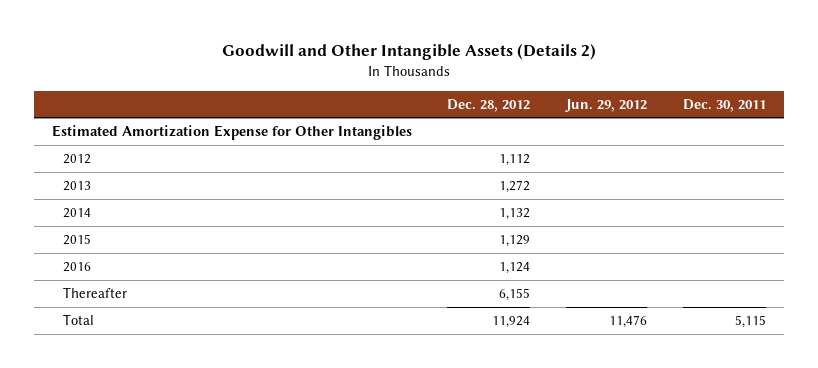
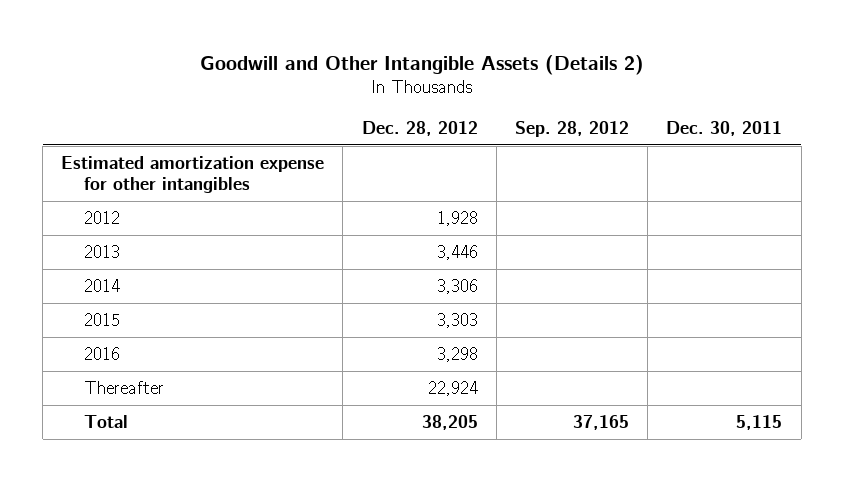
[565,98,648,112] Jun. 29, 2012 -> none
none -> [515,120,630,137] Sep. 28, 2012
[51,125,412,141] Estimated Amortization Expense for Other Intangibles -> [61,156,325,194] Estimated amortization expense for other intangibles
[499,154,531,167] 1,112 -> [436,211,478,227] 1,928
[499,180,531,194] 1,272 -> [436,245,478,261] 3,446
[499,208,531,221] 1,132 -> [436,279,478,295] 3,306
[499,235,531,248] 1,129 -> [436,313,478,329] 3,303
[499,262,531,275] 1,124 -> [436,347,478,363] 3,298
[499,288,531,302] 6,155 -> [427,381,478,397] 22,924
[492,316,531,329] 11,924 -> [421,415,478,431] 38,205

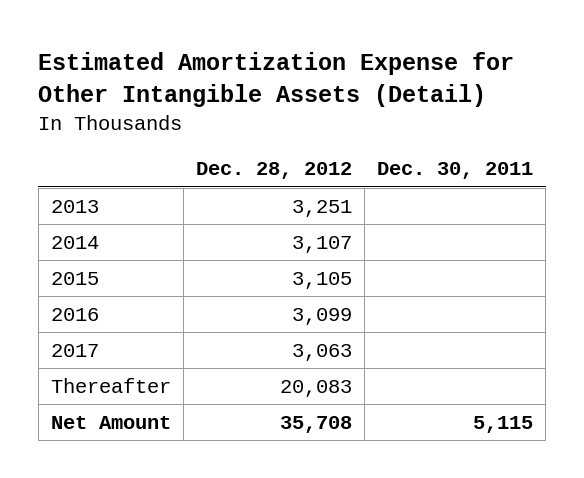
[199,54,644,75] Goodwill and Other Intangible Assets (Details 2) -> [38,52,515,108] Estimated Amortization Expense for Other Intangible Assets (Detail)
[515,120,630,137] Sep. 28, 2012 -> none
[61,156,325,194] Estimated amortization expense for other intangibles -> none
[83,211,120,225] 2012 -> none
[83,415,128,429] Total -> none
[436,245,478,261] 3,446 -> [292,199,353,217] 3,251
[436,279,478,295] 3,306 -> [292,235,353,253] 3,107
[436,313,478,329] 3,303 -> [292,271,353,289] 3,105
[436,347,478,363] 3,298 -> [292,307,353,325] 3,099
none -> [50,343,99,357] 2017
[427,381,478,397] 22,924 -> [280,379,353,397] 20,083
none -> [50,415,171,429] Net Amount

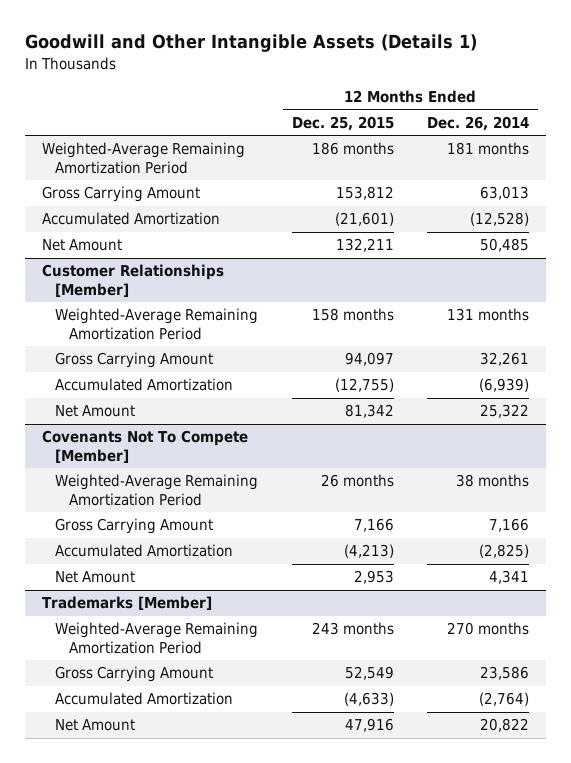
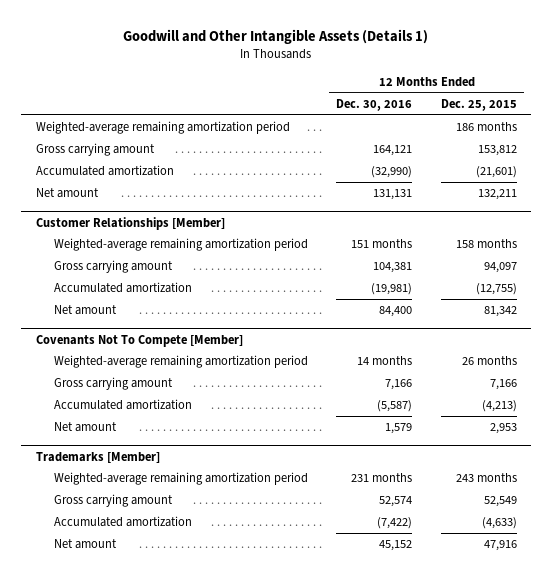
[427,115,530,131] Dec. 26, 2014 -> none
none -> [336,98,413,111] Dec. 30, 2016
[41,142,245,174] Weighted-Average Remaining Amortization Period -> [35,121,290,135] Weighted-average remaining amortization period
[41,186,200,203] Gross Carrying Amount -> [35,143,155,157] Gross carrying amount
[41,212,220,226] Accumulated Amortization -> [35,165,174,177] Accumulated amortization
[41,239,122,252] Net Amount -> [35,188,99,199] Net amount
[55,308,259,340] Weighted-Average Remaining Amortization Period -> [53,238,308,252] Weighted-average remaining amortization period
[55,352,214,369] Gross Carrying Amount -> [53,260,173,274] Gross carrying amount
[55,378,234,392] Accumulated Amortization -> [53,282,192,294] Accumulated amortization
[55,405,136,418] Net Amount -> [53,305,117,316] Net amount
[55,474,259,506] Weighted-Average Remaining Amortization Period -> [53,355,308,369] Weighted-average remaining amortization period
[55,518,214,535] Gross Carrying Amount -> [53,377,173,391] Gross carrying amount
[55,544,234,558] Accumulated Amortization -> [53,399,192,411] Accumulated amortization
[55,571,136,584] Net Amount -> [53,422,117,433] Net amount
[55,622,259,654] Weighted-Average Remaining Amortization Period -> [53,472,308,486] Weighted-average remaining amortization period
[55,666,214,683] Gross Carrying Amount -> [53,494,173,508] Gross carrying amount
[55,692,234,706] Accumulated Amortization -> [53,516,192,528] Accumulated amortization
[55,719,136,732] Net Amount -> [53,539,117,550] Net amount

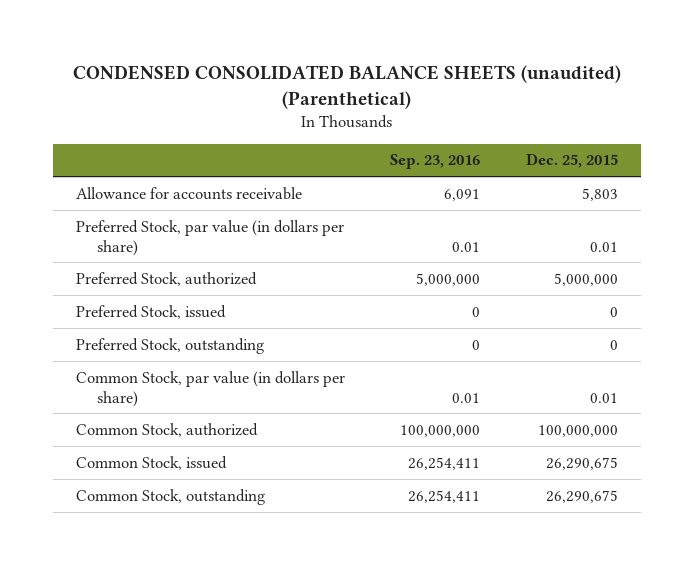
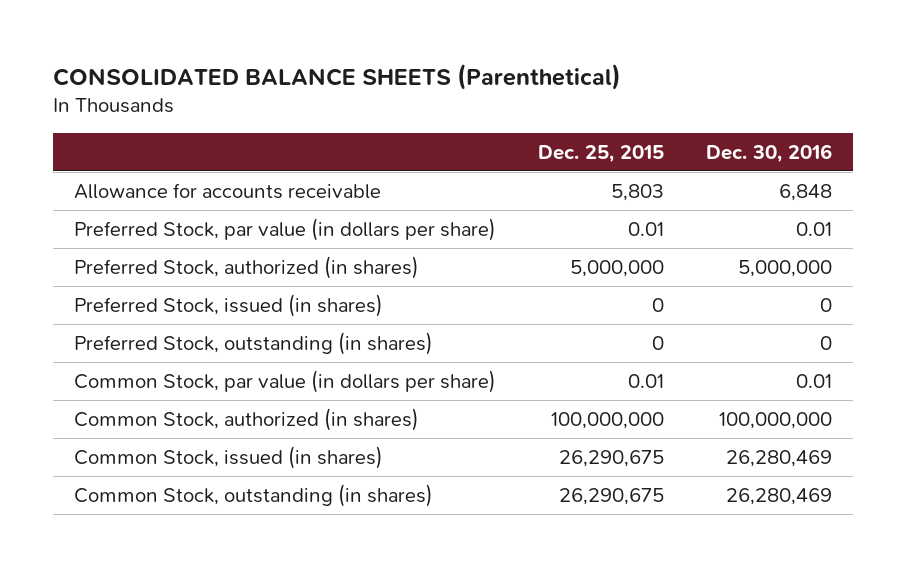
[72,64,621,109] CONDENSED CONSOLIDATED BALANCE SHEETS (unaudited) (Parenthetical) -> [52,63,621,90] CONSOLIDATED BALANCE SHEETS (Parenthetical)
[390,154,481,170] Sep. 23, 2016 -> none
none -> [706,143,833,163] Dec. 30, 2016
[75,271,257,286] Preferred Stock, authorized -> [74,256,420,280] Preferred Stock, authorized (in shares)
[75,304,226,319] Preferred Stock, issued -> [74,294,384,318] Preferred Stock, issued (in shares)
[75,337,264,354] Preferred Stock, outstanding -> [74,332,434,356] Preferred Stock, outstanding (in shares)
[75,422,258,437] Common Stock, authorized -> [74,408,420,432] Common Stock, authorized (in shares)
[75,455,227,470] Common Stock, issued -> [74,446,384,470] Common Stock, issued (in shares)
[75,488,265,505] Common Stock, outstanding -> [74,484,434,508] Common Stock, outstanding (in shares)

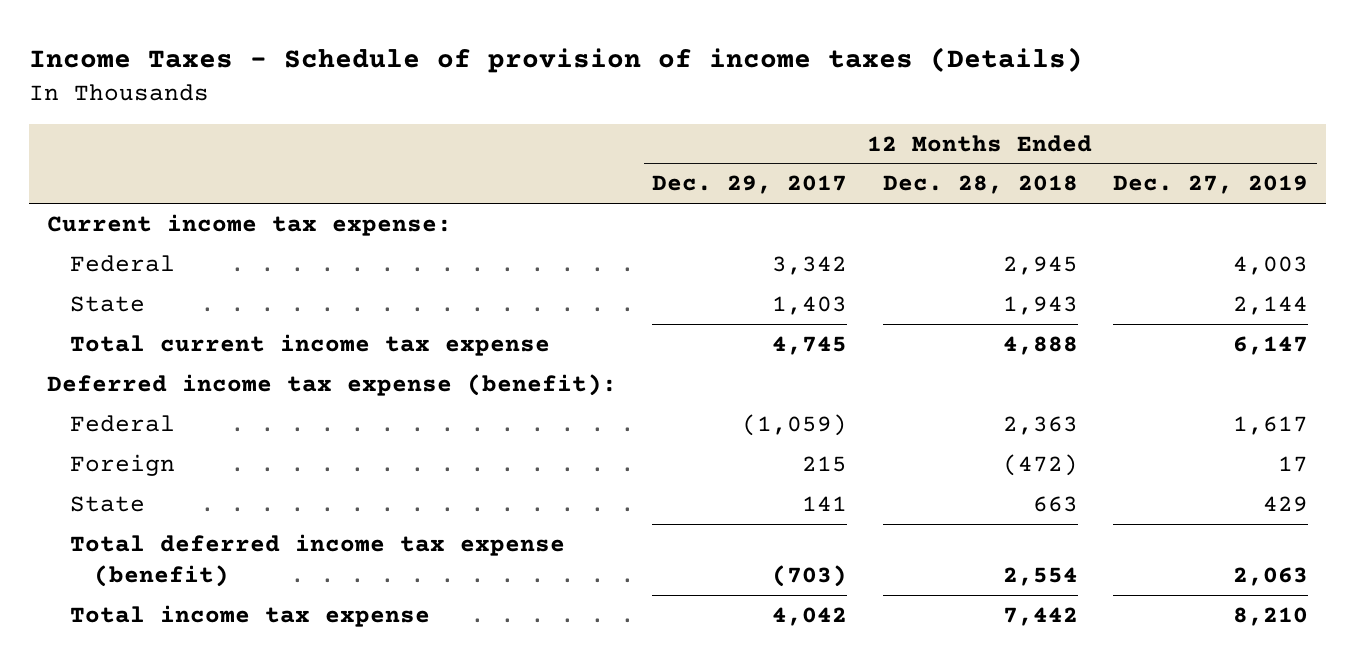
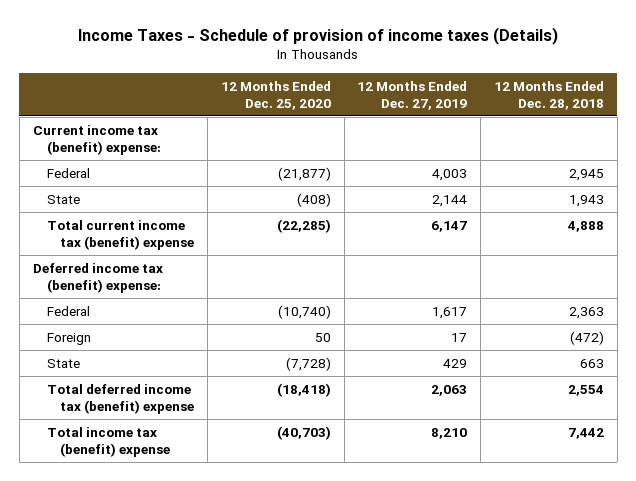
[652,175,848,195] Dec. 29, 2017 -> none
none -> [220,80,331,110] 12 Months Ended Dec. 25, 2020
[46,213,452,236] Current income tax expense: -> [32,125,161,155] Current income tax (benefit) expense:
[70,333,551,356] Total current income tax expense -> [46,220,195,250] Total current income tax (benefit) expense
[46,373,617,396] Deferred income tax expense (benefit): -> [32,263,163,293] Deferred income tax (benefit) expense:
[70,533,566,587] Total deferred income tax expense (benefit) -> [46,384,195,414] Total deferred income tax (benefit) expense
[70,604,431,627] Total income tax expense -> [46,427,171,457] Total income tax (benefit) expense

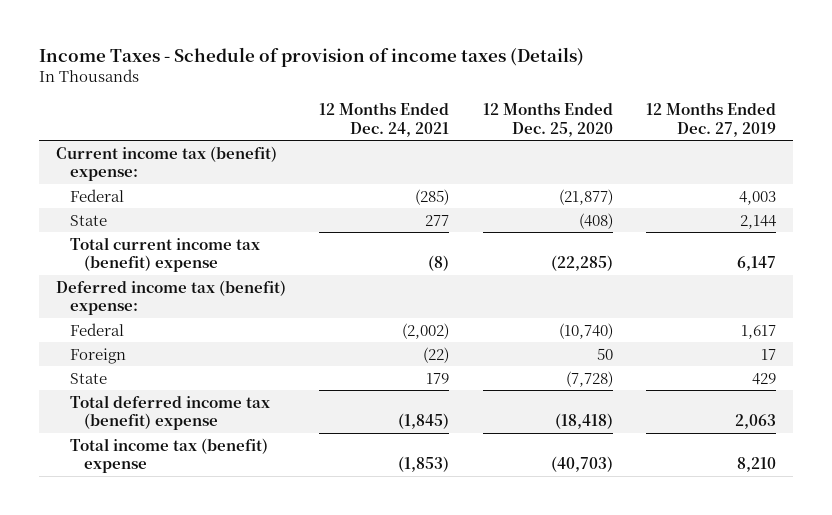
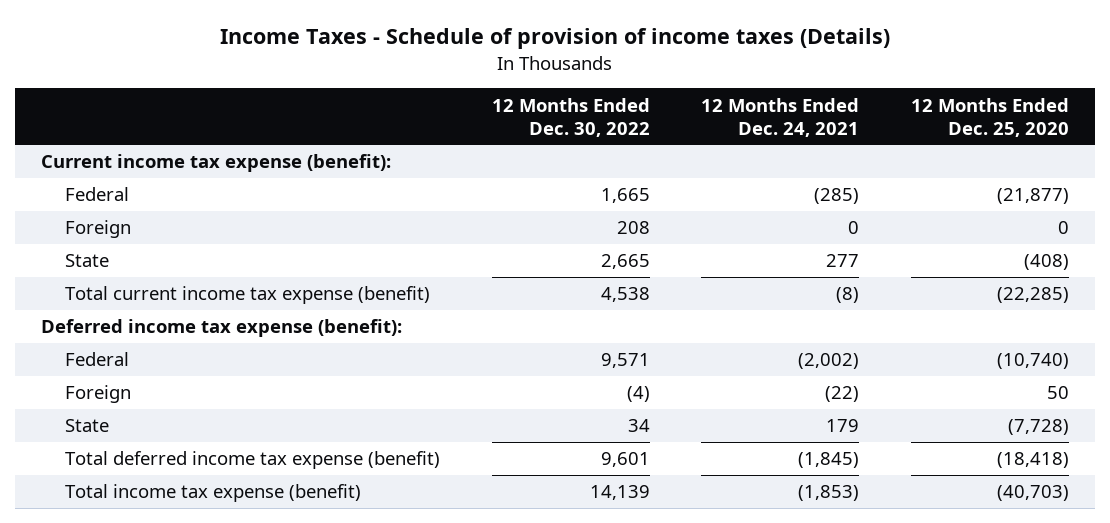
[646,101,777,137] 12 Months Ended Dec. 27, 2019 -> none
none -> [491,97,650,137] 12 Months Ended Dec. 30, 2022
[56,145,278,182] Current income tax (benefit) expense: -> [41,154,392,173] Current income tax expense (benefit):
none -> [65,220,132,239] Foreign
[69,236,260,273] Total current income tax (benefit) expense -> [65,286,431,305] Total current income tax expense (benefit)
[56,279,287,316] Deferred income tax (benefit) expense: -> [41,319,403,338] Deferred income tax expense (benefit):
[69,394,270,431] Total deferred income tax (benefit) expense -> [65,451,441,470] Total deferred income tax expense (benefit)
[69,437,268,474] Total income tax (benefit) expense -> [65,484,362,503] Total income tax expense (benefit)

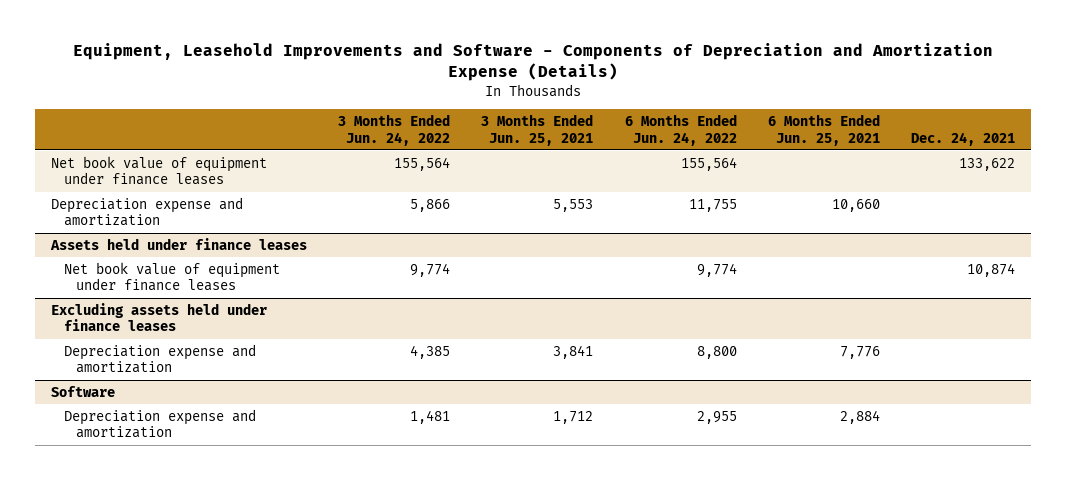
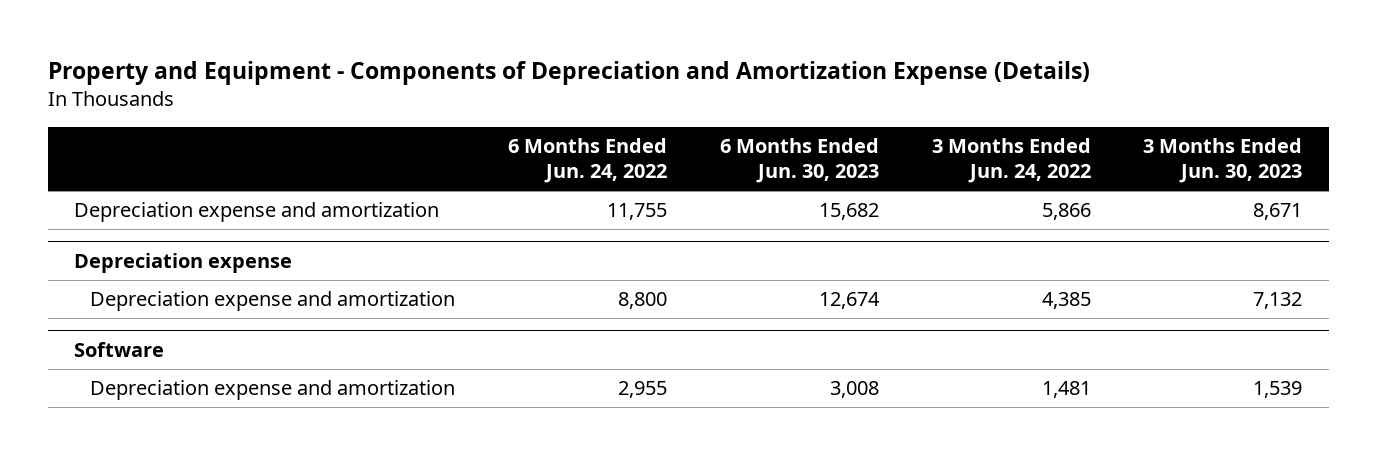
[73,43,994,82] Equipment, Leasehold Improvements and Software - Components of Depreciation and Amortization Expense (Details) -> [47,61,1090,86] Property and Equipment - Components of Depreciation and Amortization Expense (Details)
[481,113,594,146] 3 Months Ended Jun. 25, 2021 -> none
[768,113,881,146] 6 Months Ended Jun. 25, 2021 -> none
[911,131,1016,146] Dec. 24, 2021 -> none
none -> [719,138,879,184] 6 Months Ended Jun. 30, 2023
none -> [1143,138,1303,184] 3 Months Ended Jun. 30, 2023
[50,155,267,186] Net book value of equipment under finance leases -> none
[49,237,307,250] Assets held under finance leases -> none
[63,261,280,292] Net book value of equipment under finance leases -> none
[50,302,267,332] Excluding assets held under finance leases -> [74,253,293,274] Depreciation expense

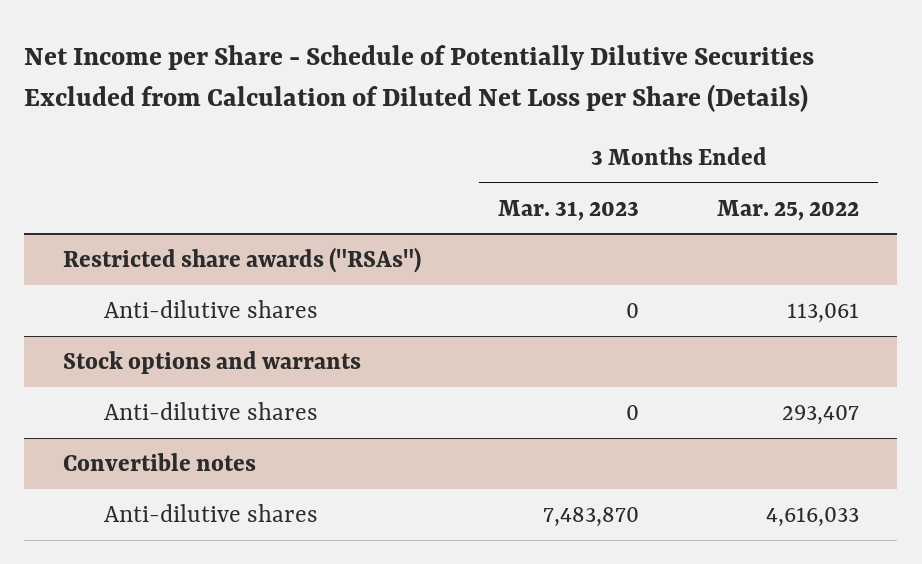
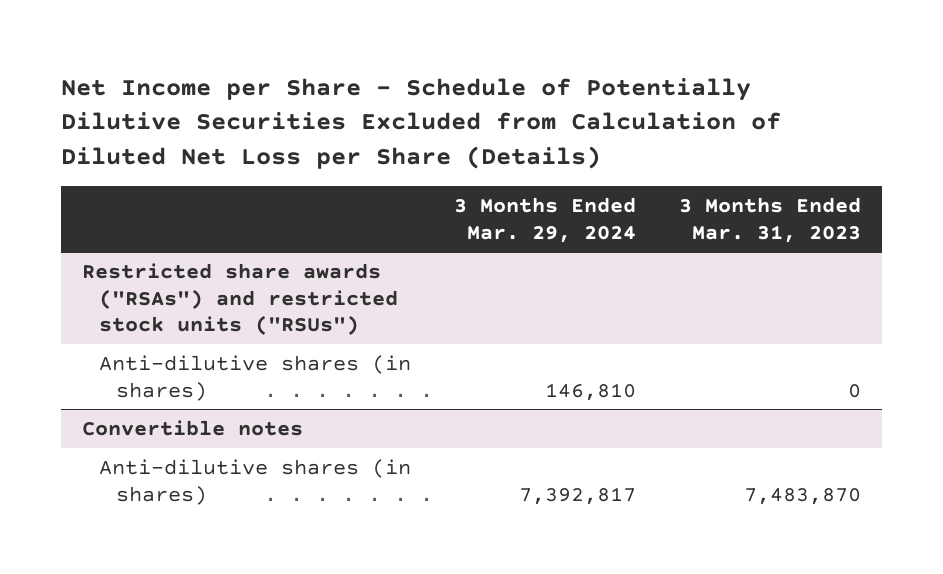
[716,199,859,221] Mar. 25, 2022 -> none
none -> [453,197,636,243] 3 Months Ended Mar. 29, 2024
[62,350,361,374] Stock options and warrants -> none
[104,401,319,420] Anti-dilutive shares -> none
[62,246,421,273] Restricted share awards ("RSAs") -> [81,262,399,336] Restricted share awards ("RSAs") and restricted stock units ("RSUs")
[104,299,319,318] Anti-dilutive shares -> [99,354,412,401] Anti-dilutive shares (in shares)
[104,503,319,522] Anti-dilutive shares -> [99,458,412,505] Anti-dilutive shares (in shares)

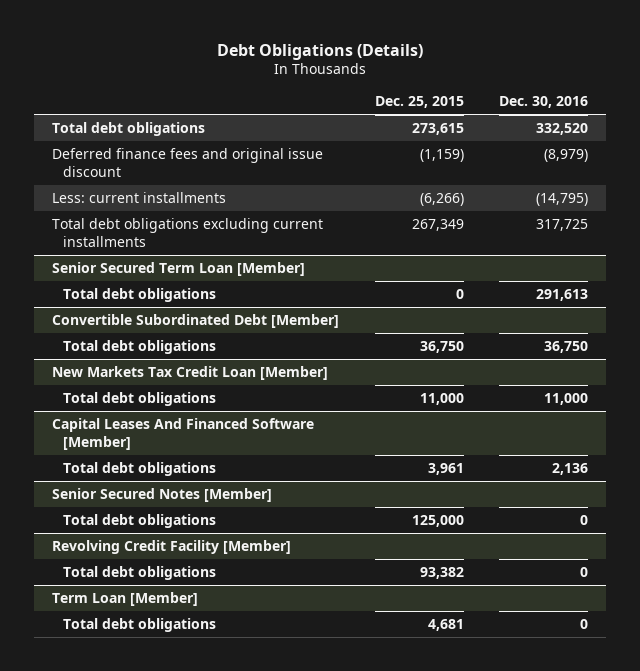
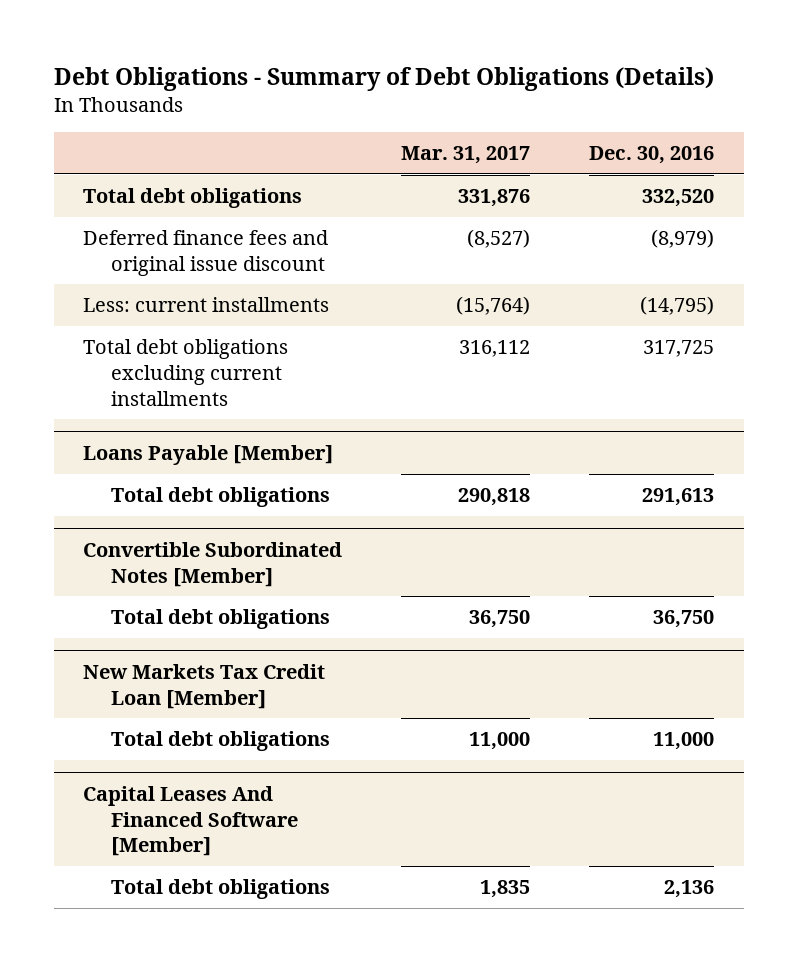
[217,43,424,60] Debt Obligations (Details) -> [53,66,714,91] Debt Obligations - Summary of Debt Obligations (Details)
[374,96,464,109] Dec. 25, 2015 -> none
none -> [401,146,531,165] Mar. 31, 2017
[52,262,306,277] Senior Secured Term Loan [Member] -> [83,444,334,465] Loans Payable [Member]
[52,314,340,329] Convertible Subordinated Debt [Member] -> [83,541,343,587] Convertible Subordinated Notes [Member]
[52,488,273,503] Senior Secured Notes [Member] -> none
[62,514,216,529] Total debt obligations -> none
[52,540,292,555] Revolving Credit Facility [Member] -> none
[62,566,216,581] Total debt obligations -> none
[52,592,199,607] Term Loan [Member] -> none
[62,618,216,633] Total debt obligations -> none

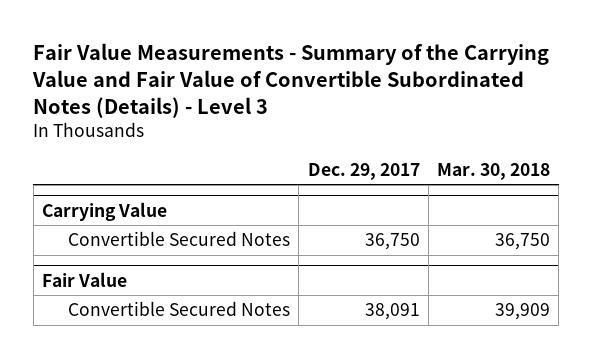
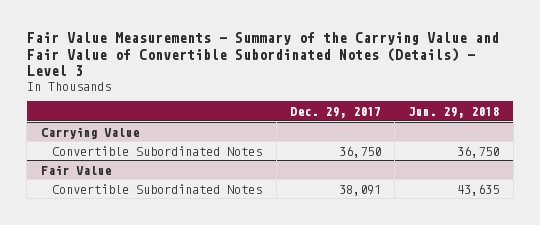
[437,162,551,180] Mar. 30, 2018 -> none
none -> [408,106,500,118] Jun. 29, 2018
[68,231,291,247] Convertible Secured Notes -> [52,145,263,156] Convertible Subordinated Notes
[68,301,291,317] Convertible Secured Notes -> [52,183,263,194] Convertible Subordinated Notes

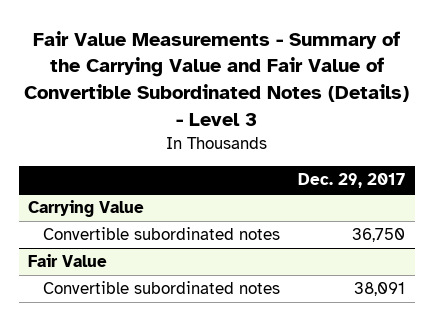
[408,106,500,118] Jun. 29, 2018 -> none
[52,145,263,156] Convertible Subordinated Notes -> [43,227,281,241] Convertible subordinated notes
[52,183,263,194] Convertible Subordinated Notes -> [43,281,281,295] Convertible subordinated notes

